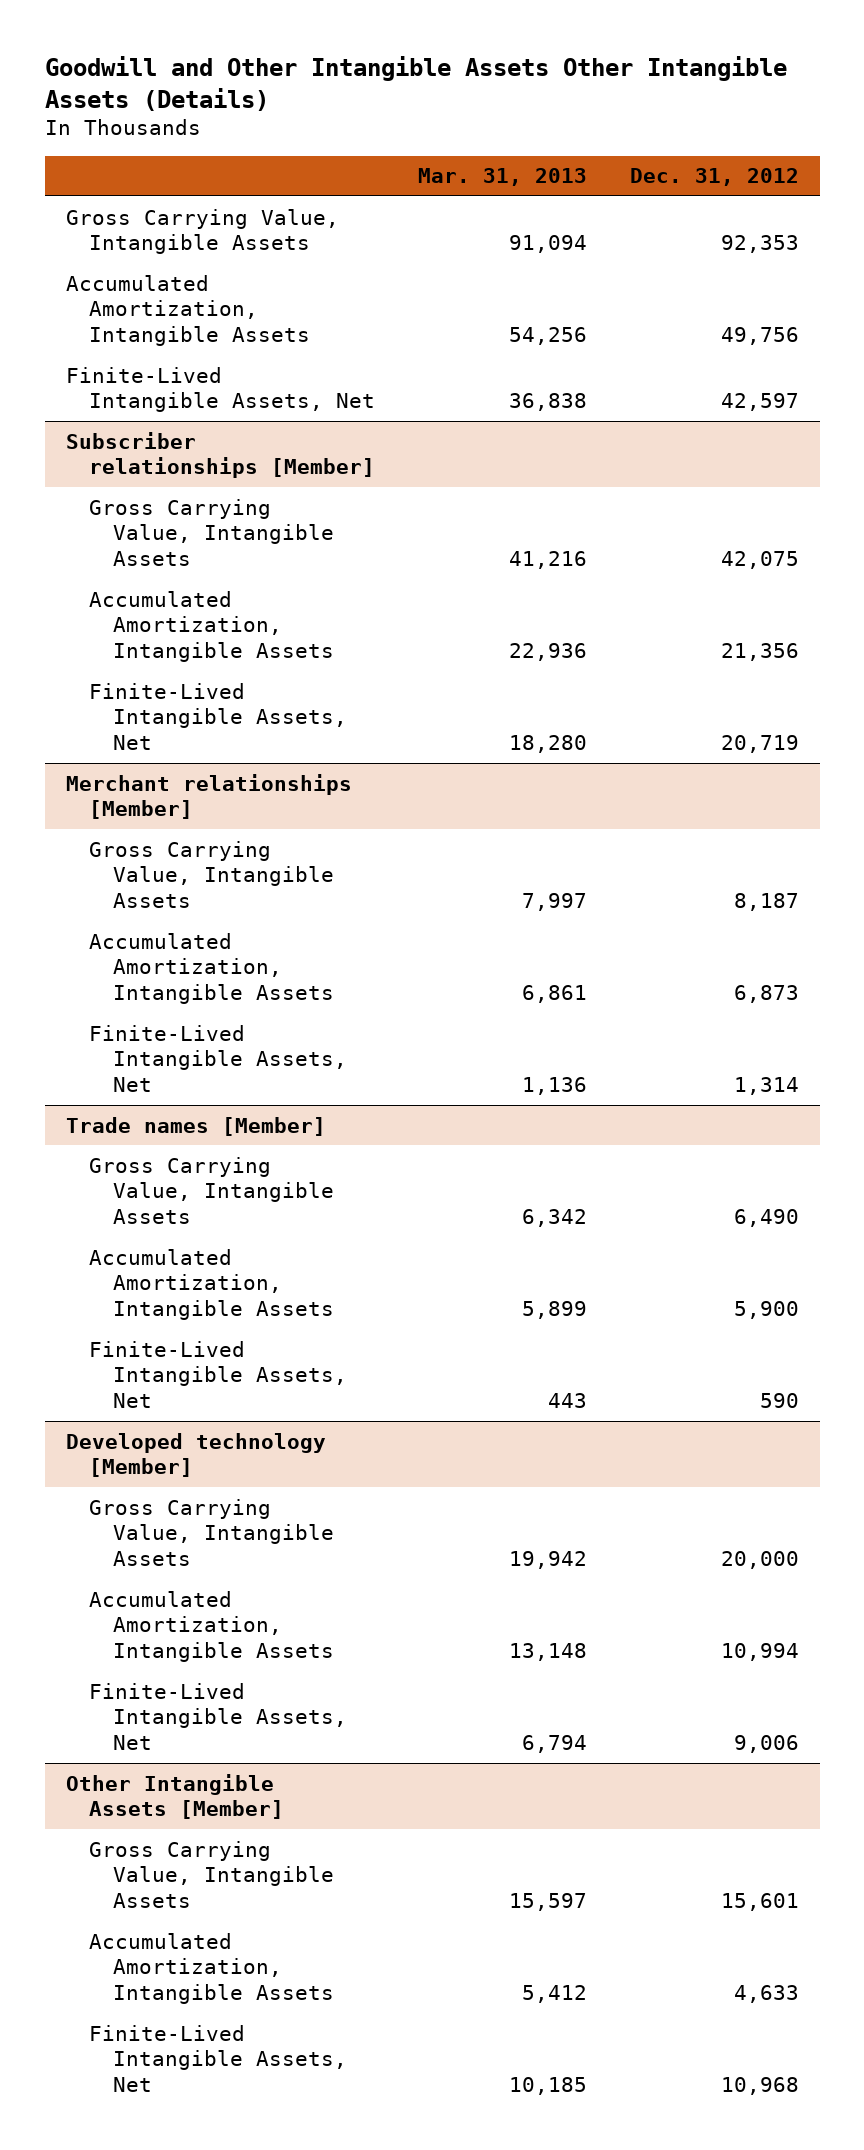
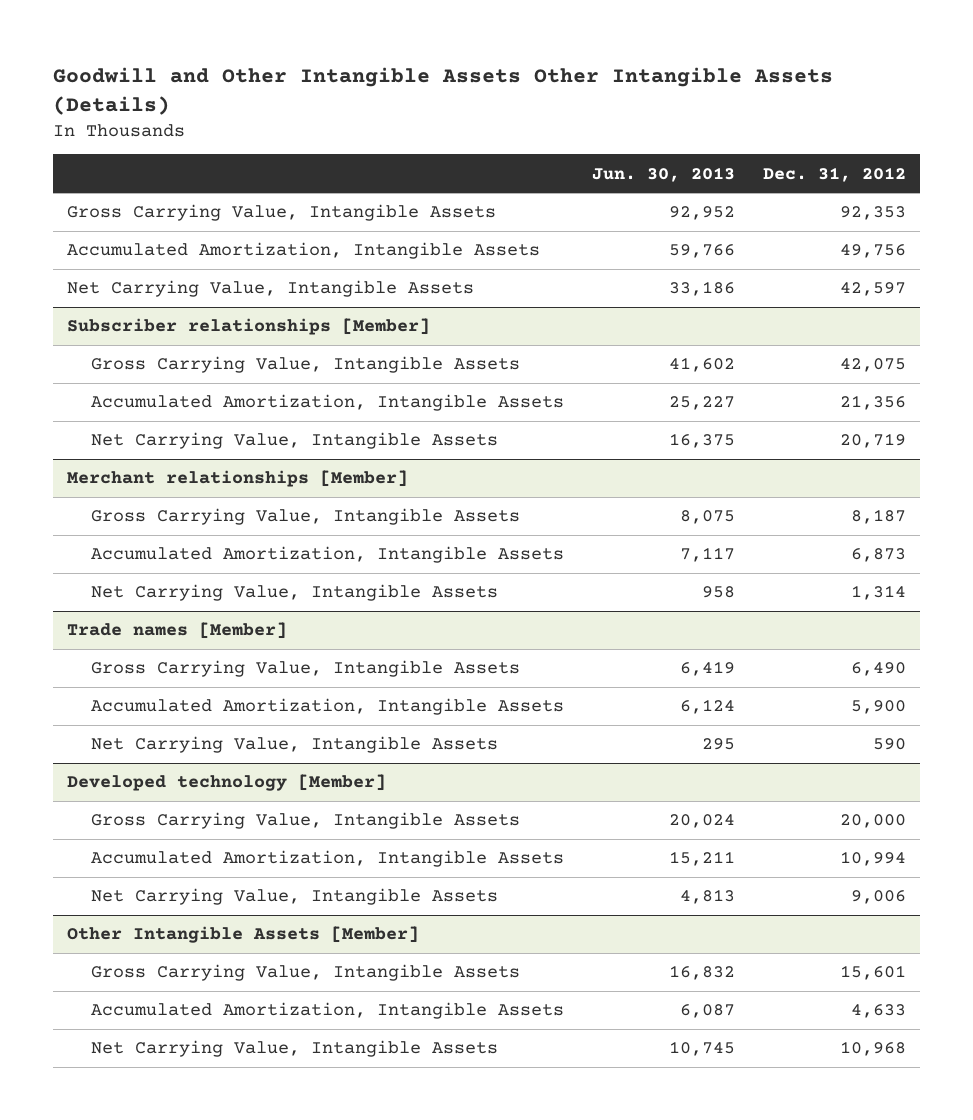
[417,168,587,187] Mar. 31, 2013 -> none
none -> [592,166,736,182] Jun. 30, 2013
[65,366,376,413] Finite-Lived Intangible Assets, Net -> [66,280,474,298] Net Carrying Value, Intangible Assets
[89,682,348,751] Finite-Lived Intangible Assets, Net -> [91,432,499,450] Net Carrying Value, Intangible Assets
[89,1024,348,1093] Finite-Lived Intangible Assets, Net -> [91,584,499,602] Net Carrying Value, Intangible Assets
[89,1340,348,1409] Finite-Lived Intangible Assets, Net -> [91,736,499,754] Net Carrying Value, Intangible Assets
[89,1682,348,1751] Finite-Lived Intangible Assets, Net -> [91,888,499,906] Net Carrying Value, Intangible Assets
[89,2024,348,2093] Finite-Lived Intangible Assets, Net -> [91,1040,499,1058] Net Carrying Value, Intangible Assets

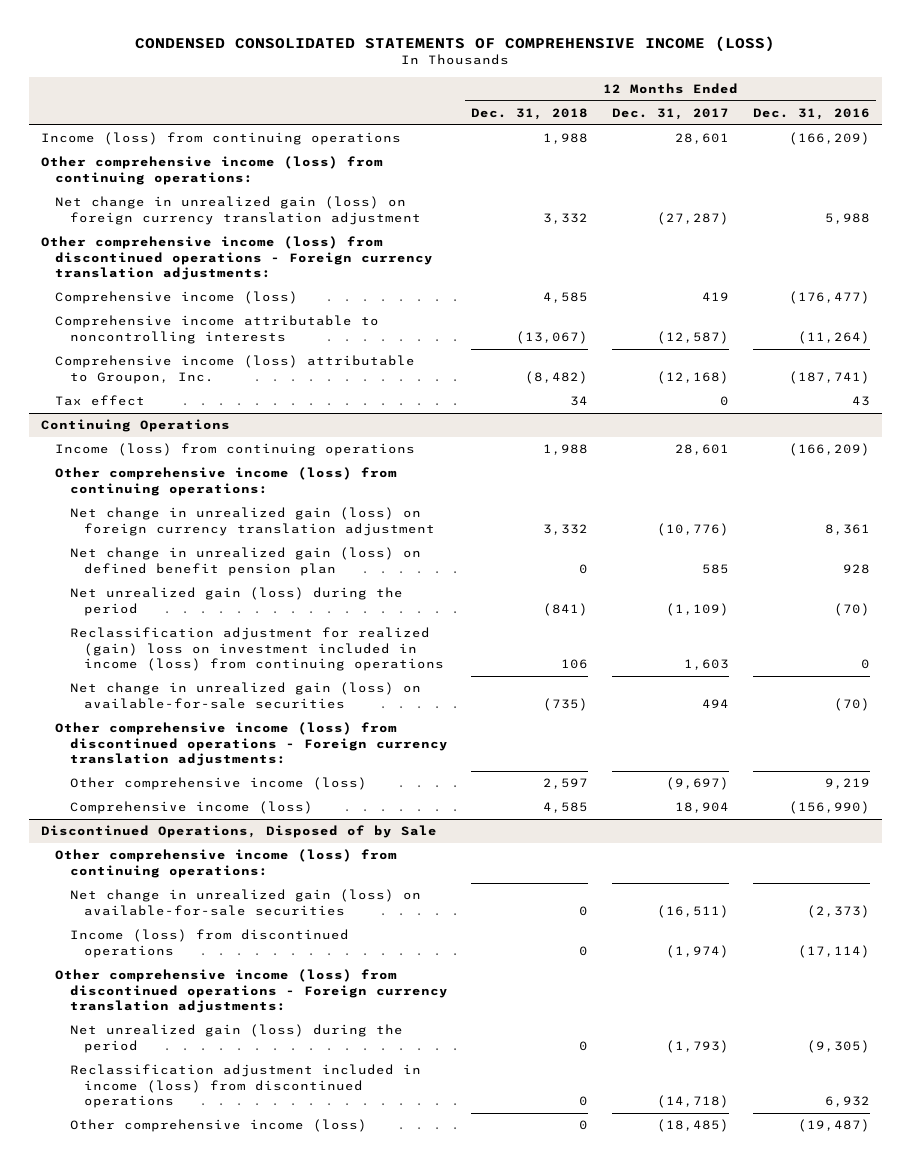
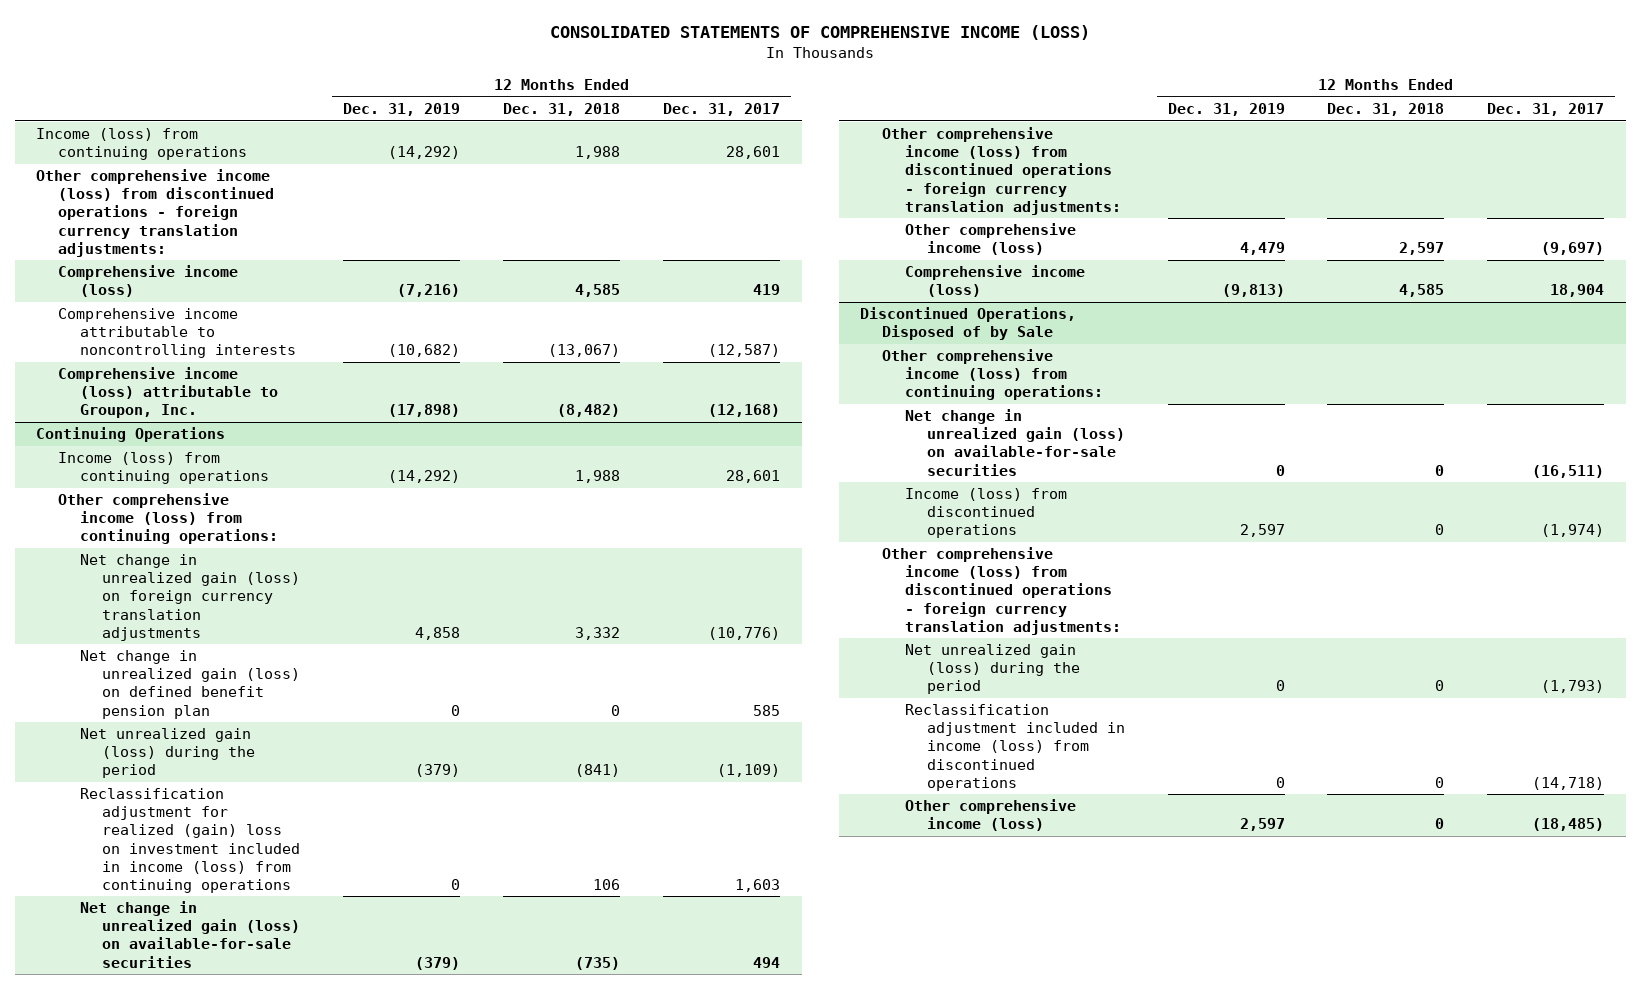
[135,35,776,52] CONDENSED CONSOLIDATED STATEMENTS OF COMPREHENSIVE INCOME (LOSS) -> [550,24,1091,40] CONSOLIDATED STATEMENTS OF COMPREHENSIVE INCOME (LOSS)
[753,107,871,120] Dec. 31, 2016 -> none
none -> [343,103,461,117] Dec. 31, 2019
[40,156,383,185] Other comprehensive income (loss) from continuing operations: -> none
[55,196,421,225] Net change in unrealized gain (loss) on foreign currency translation adjustment -> none
[40,236,434,281] Other comprehensive income (loss) from discontinued operations - Foreign currency translation adjustments: -> [36,169,275,257] Other comprehensive income (loss) from discontinued operations - foreign currency translation adjustments:
[55,395,146,407] Tax effect -> none
[69,507,436,536] Net change in unrealized gain (loss) on foreign currency translation adjustment -> [80,554,301,641] Net change in unrealized gain (loss) on foreign currency translation adjustments
[55,722,448,767] Other comprehensive income (loss) from discontinued operations - Foreign currency translation adjustments: -> [882,127,1121,215] Other comprehensive income (loss) from discontinued operations - foreign currency translation adjustments:
[55,969,448,1014] Other comprehensive income (loss) from discontinued operations - Foreign currency translation adjustments: -> [882,547,1121,635] Other comprehensive income (loss) from discontinued operations - foreign currency translation adjustments:

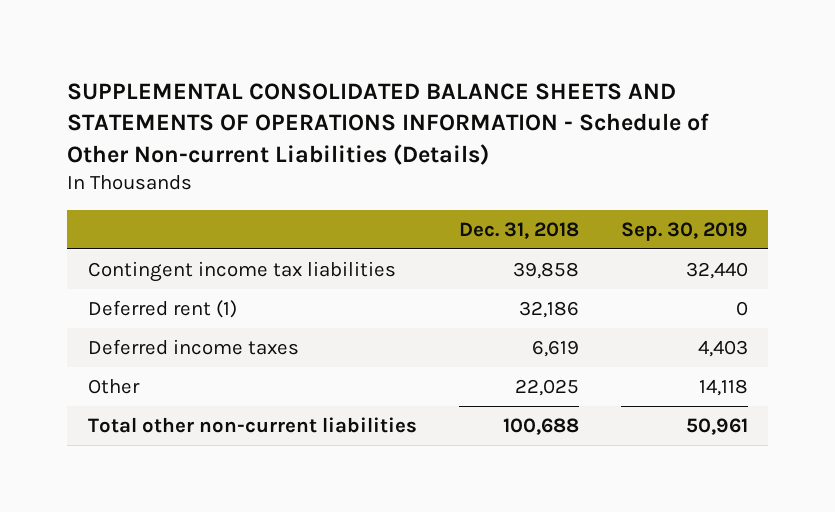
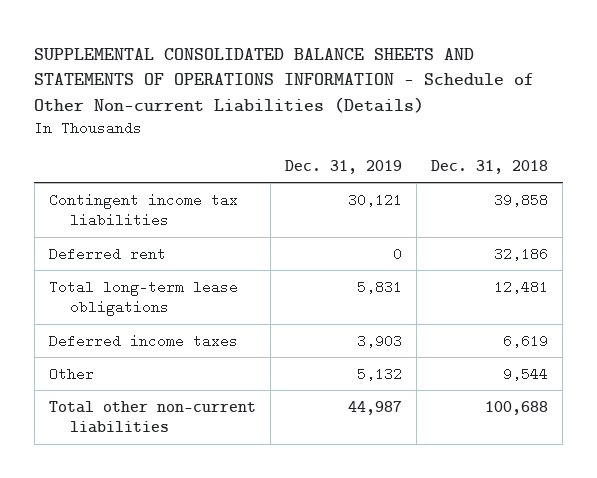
[620,221,748,241] Sep. 30, 2019 -> none
none -> [285,159,403,174] Dec. 31, 2019
[87,299,237,318] Deferred rent (1) -> [48,246,166,261] Deferred rent
none -> [48,279,238,317] Total long-term lease obligations
[514,378,579,396] 22,025 -> [503,366,549,381] 9,544

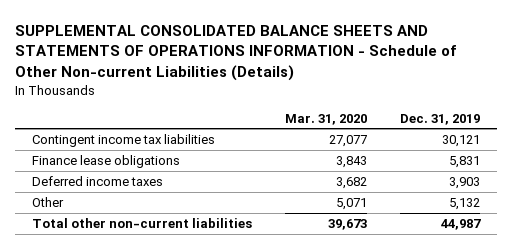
[431,159,549,174] Dec. 31, 2018 -> none
none -> [285,113,368,125] Mar. 31, 2020
[48,246,166,261] Deferred rent -> none
[48,279,238,317] Total long-term lease obligations -> [31,154,180,168] Finance lease obligations

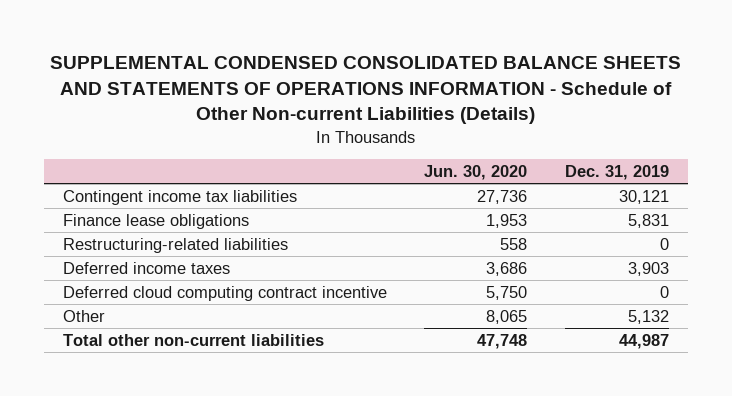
[15,24,458,81] SUPPLEMENTAL CONSOLIDATED BALANCE SHEETS AND STATEMENTS OF OPERATIONS INFORMATION - Schedule of Other Non-current Liabilities (Details) -> [49,56,681,125] SUPPLEMENTAL CONDENSED CONSOLIDATED BALANCE SHEETS AND STATEMENTS OF OPERATIONS INFORMATION - Schedule of Other Non-current Liabilities (Details)
[285,113,368,125] Mar. 31, 2020 -> none
none -> [424,164,528,180] Jun. 30, 2020
none -> [62,237,288,253] Restructuring-related liabilities
none -> [62,285,387,301] Deferred cloud computing contract incentive

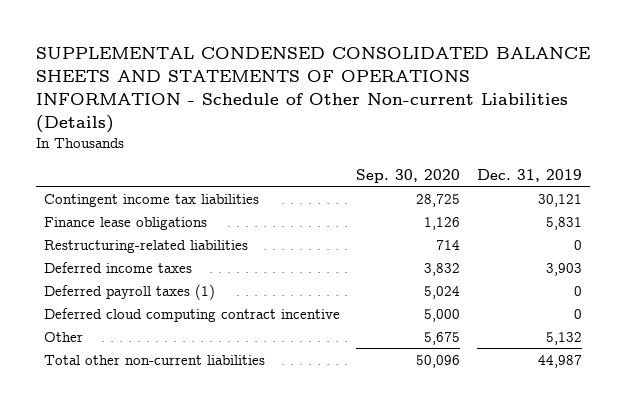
[424,164,528,180] Jun. 30, 2020 -> none
none -> [356,168,461,183] Sep. 30, 2020
none -> [43,283,215,300] Deferred payroll taxes (1)

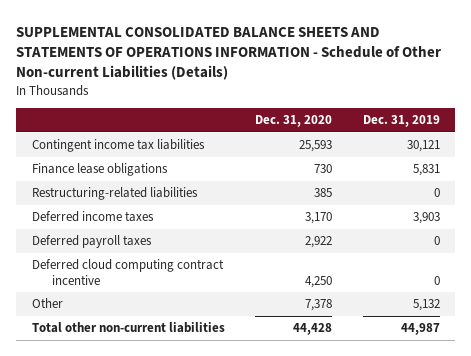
[35,46,590,134] SUPPLEMENTAL CONDENSED CONSOLIDATED BALANCE SHEETS AND STATEMENTS OF OPERATIONS INFORMATION - Schedule of Other Non-current Liabilities (Details) -> [16,26,442,81] SUPPLEMENTAL CONSOLIDATED BALANCE SHEETS AND STATEMENTS OF OPERATIONS INFORMATION - Schedule of Other Non-current Liabilities (Details)
[356,168,461,183] Sep. 30, 2020 -> none
none -> [255,115,333,128] Dec. 31, 2020
[43,283,215,300] Deferred payroll taxes (1) -> [31,235,152,249] Deferred payroll taxes

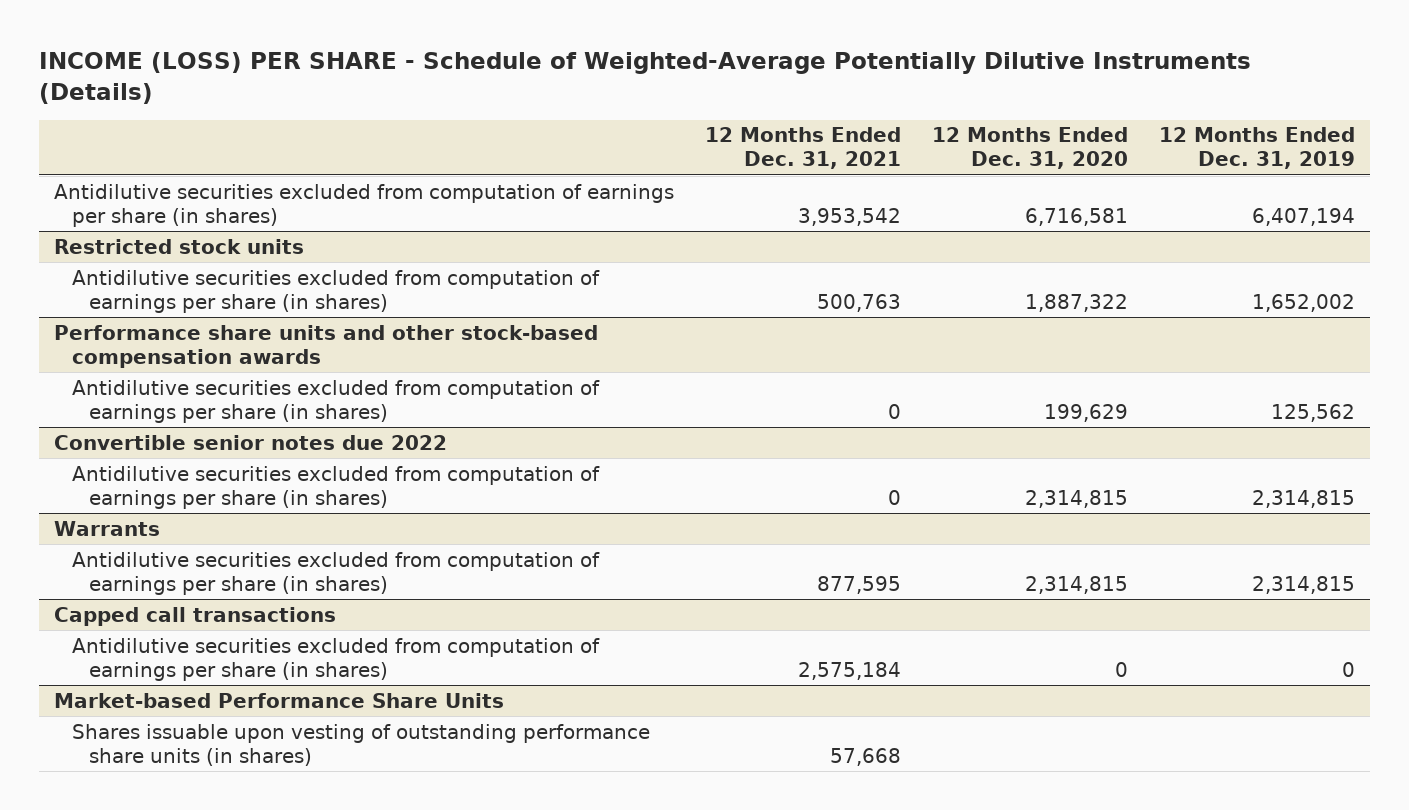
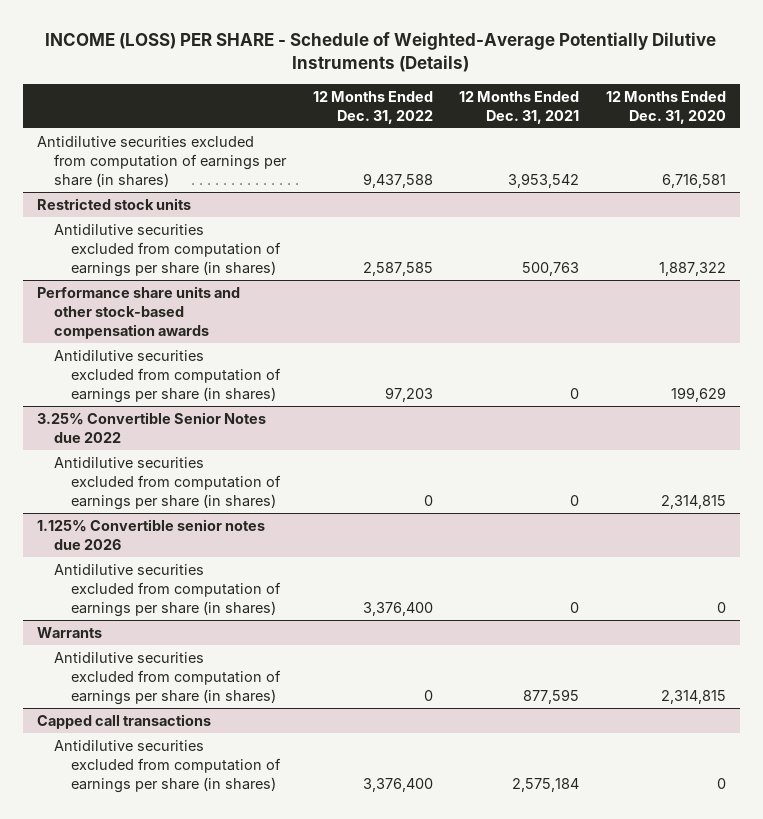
[1158,127,1355,170] 12 Months Ended Dec. 31, 2019 -> none
none -> [312,90,433,124] 12 Months Ended Dec. 31, 2022
[54,434,448,450] Convertible senior notes due 2022 -> [36,411,266,443] 3.25% Convertible Senior Notes due 2022
none -> [36,518,265,550] 1.125% Convertible senior notes due 2026
none -> [53,563,282,617] Antidilutive securities excluded from computation of earnings per share (in shares)
[54,692,505,708] Market-based Performance Share Units -> none
[71,723,650,766] Shares issuable upon vesting of outstanding performance share units (in shares) -> none

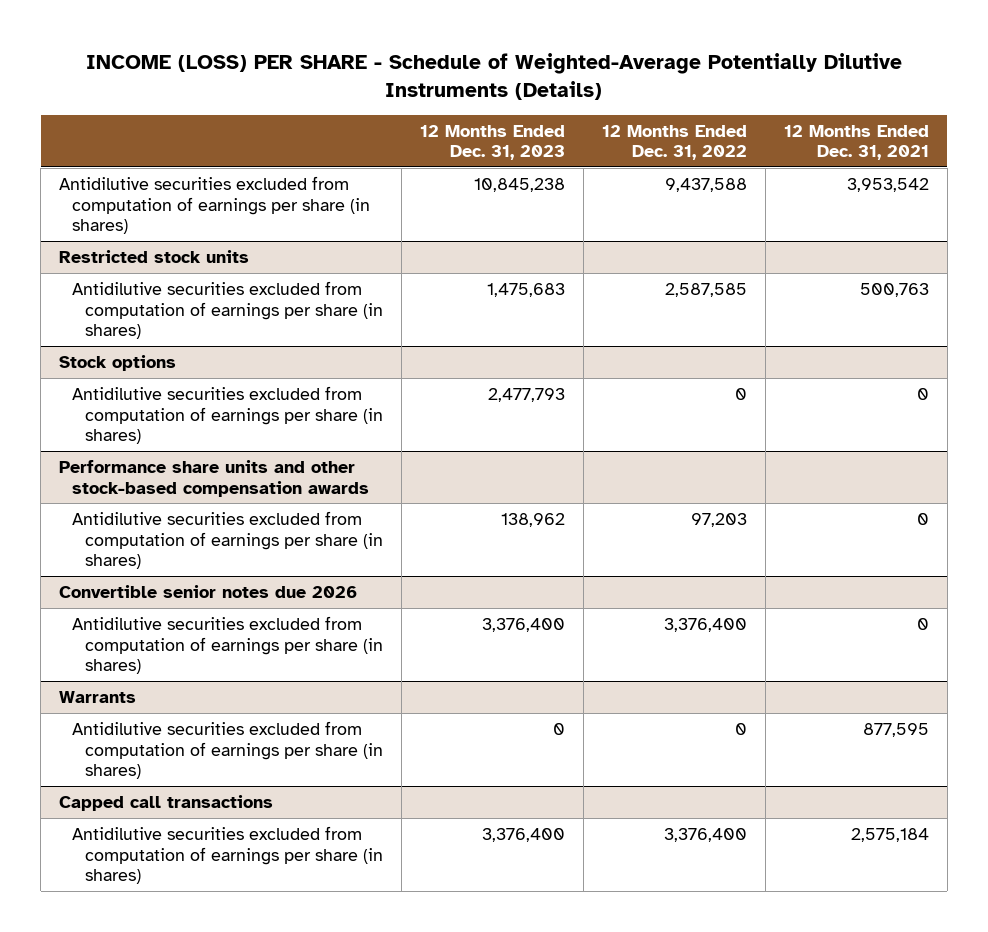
[606,90,727,124] 12 Months Ended Dec. 31, 2020 -> none
none -> [419,124,565,161] 12 Months Ended Dec. 31, 2023
none -> [59,354,177,371] Stock options
none -> [72,385,384,445] Antidilutive securities excluded from computation of earnings per share (in shares)
[36,411,266,443] 3.25% Convertible Senior Notes due 2022 -> none
[53,456,282,510] Antidilutive securities excluded from computation of earnings per share (in shares) -> none
[36,518,265,550] 1.125% Convertible senior notes due 2026 -> [59,584,358,598] Convertible senior notes due 2026

